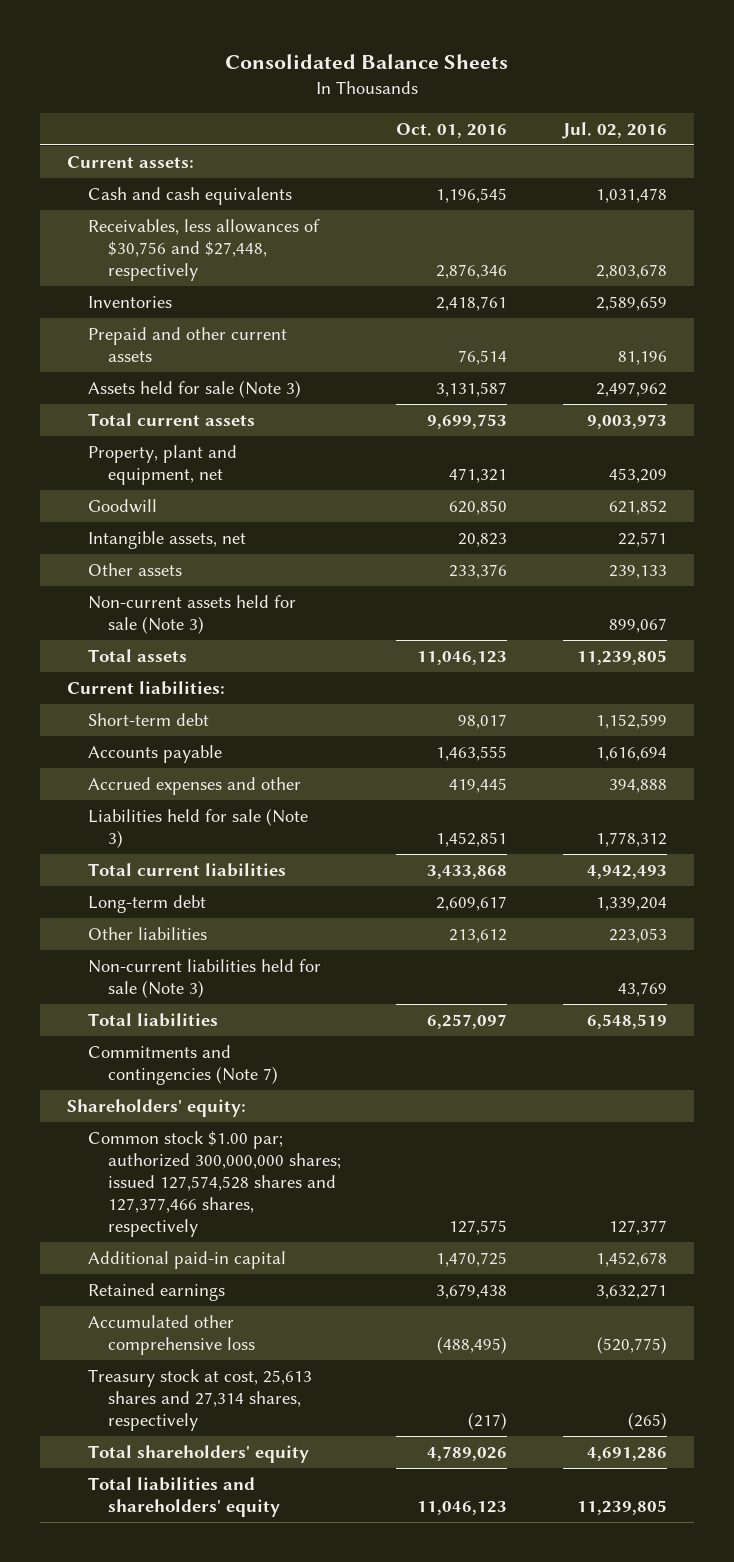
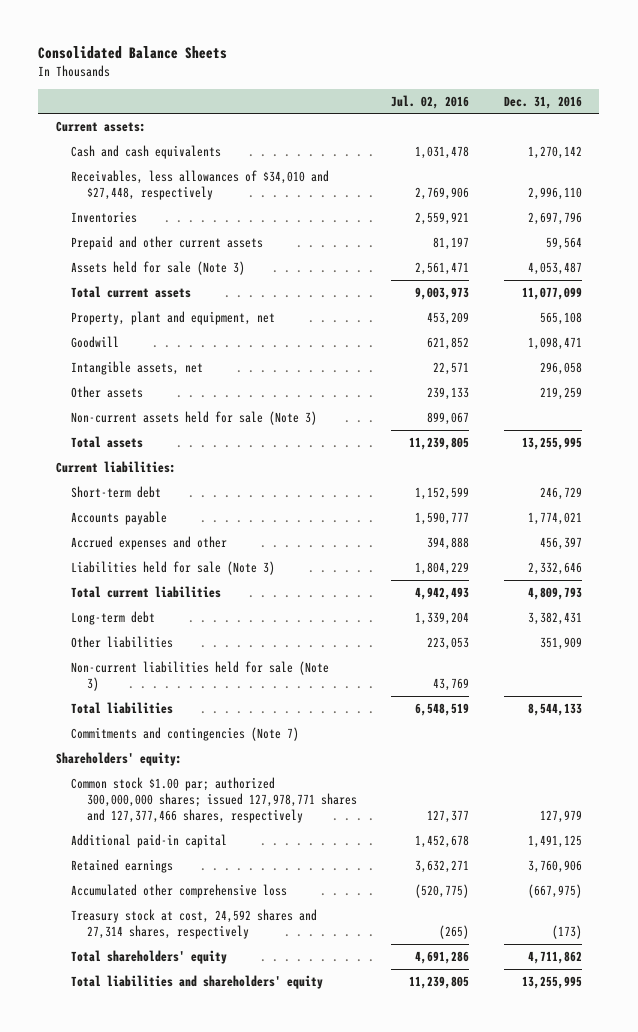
[396,122,508,138] Oct. 01, 2016 -> none
none -> [504,95,583,109] Dec. 31, 2016
[87,219,320,281] Receivables, less allowances of $30,756 and $27,448, respectively -> [71,169,330,201] Receivables, less allowances of $34,010 and $27,448, respectively
[595,263,667,279] 2,803,678 -> [415,187,470,201] 2,769,906
[595,296,667,312] 2,589,659 -> [415,211,470,225] 2,559,921
[617,350,667,365] 81,196 -> [433,236,470,250] 81,197
[595,382,667,398] 2,497,962 -> [415,261,470,275] 2,561,471
[595,747,667,762] 1,616,694 -> [415,511,470,525] 1,590,777
[595,831,667,847] 1,778,312 -> [415,561,470,575] 1,804,229
[87,1131,342,1237] Common stock $1.00 par; authorized 300,000,000 shares; issued 127,574,528 shares and 127,377,466 shares, respectively -> [71,776,357,824] Common stock $1.00 par; authorized 300,000,000 shares; issued 127,978,771 shares and 127,377,466 shares, respectively
[87,1369,312,1431] Treasury stock at cost, 25,613 shares and 27,314 shares, respectively -> [71,908,318,940] Treasury stock at cost, 24,592 shares and 27,314 shares, respectively

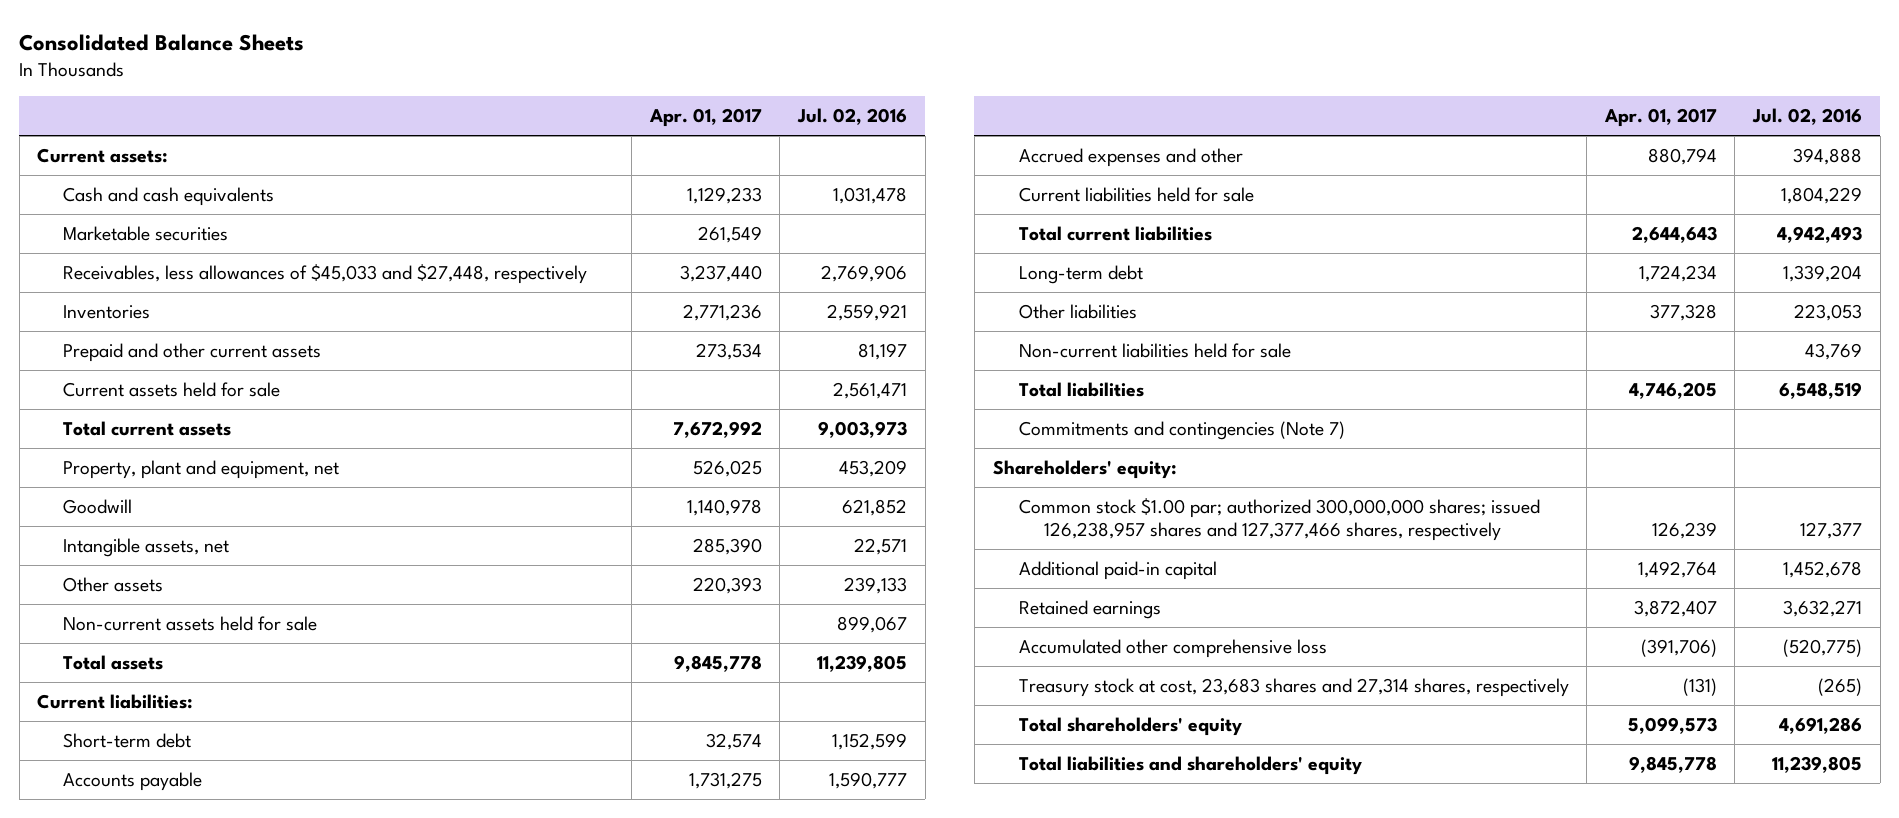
[504,95,583,109] Dec. 31, 2016 -> none
none -> [648,108,762,128] Apr. 01, 2017
none -> [63,226,229,242] Marketable securities
[71,169,330,201] Receivables, less allowances of $34,010 and $27,448, respectively -> [63,264,588,285] Receivables, less allowances of $45,033 and $27,448, respectively
[71,260,246,275] Assets held for sale (Note 3) -> [63,382,281,398] Current assets held for sale
[71,410,318,425] Non-current assets held for sale (Note 3) -> [63,616,318,632] Non-current assets held for sale
[71,560,276,575] Liabilities held for sale (Note 3) -> [1018,187,1254,203] Current liabilities held for sale
[71,660,330,692] Non-current liabilities held for sale (Note 3) -> [1018,343,1291,359] Non-current liabilities held for sale
[71,776,357,824] Common stock $1.00 par; authorized 300,000,000 shares; issued 127,978,771 shares and 127,377,466 shares, respectively -> [1018,498,1540,542] Common stock $1.00 par; authorized 300,000,000 shares; issued 126,238,957 shares and 127,377,466 shares, respectively
[71,908,318,940] Treasury stock at cost, 24,592 shares and 27,314 shares, respectively -> [1018,678,1569,698] Treasury stock at cost, 23,683 shares and 27,314 shares, respectively

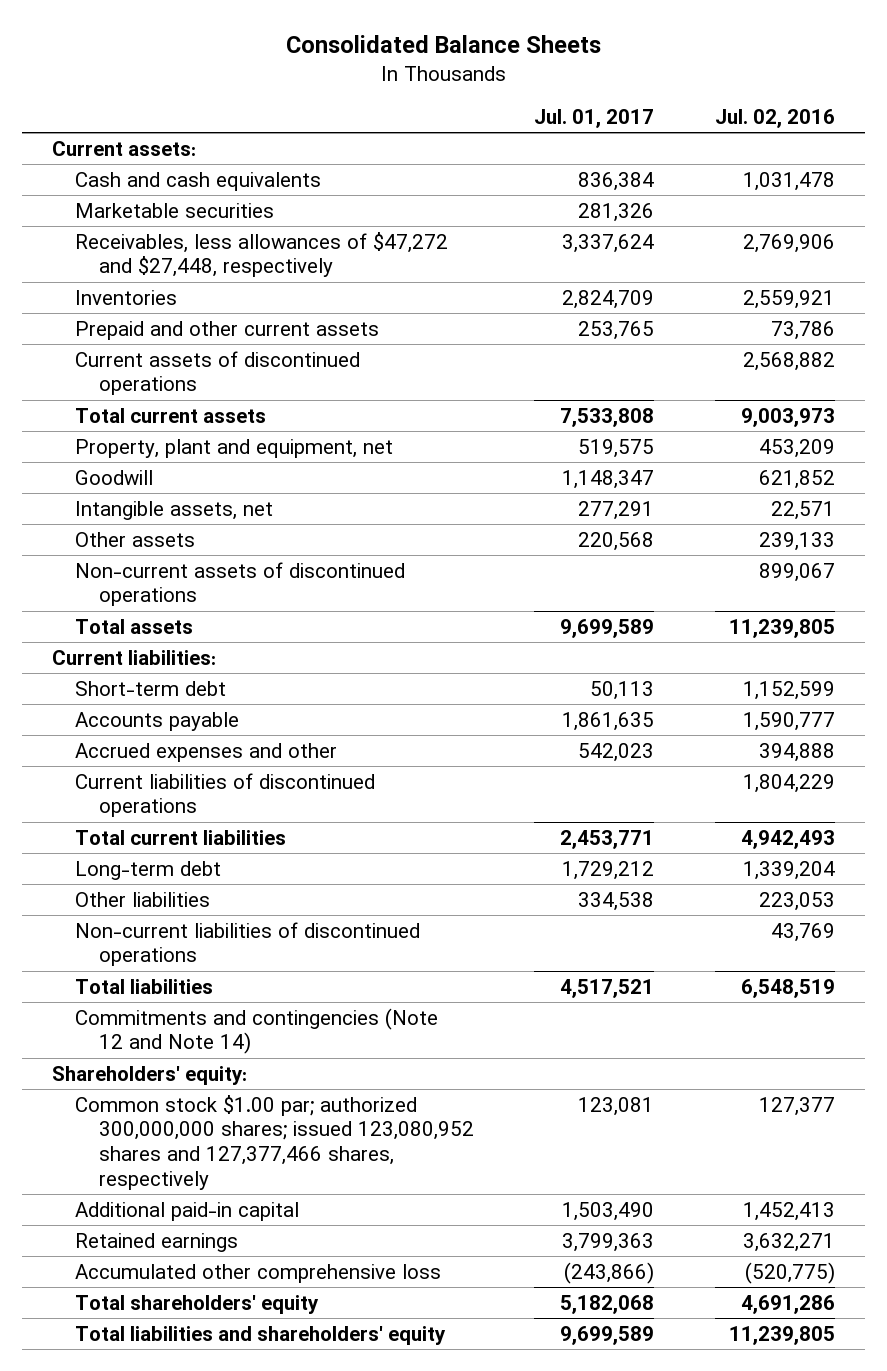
[648,108,762,128] Apr. 01, 2017 -> none
none -> [534,108,655,128] Jul. 01, 2017
[63,264,588,285] Receivables, less allowances of $45,033 and $27,448, respectively -> [75,231,449,278] Receivables, less allowances of $47,272 and $27,448, respectively
[857,343,907,361] 81,197 -> [770,320,835,340] 73,786
[63,382,281,398] Current assets held for sale -> [75,350,361,396] Current assets of discontinued operations
[832,382,907,400] 2,561,471 -> [742,351,835,371] 2,568,882
[63,616,318,632] Non-current assets held for sale -> [75,561,406,607] Non-current assets of discontinued operations
[1018,187,1254,203] Current liabilities held for sale -> [75,772,376,818] Current liabilities of discontinued operations
[1018,343,1291,359] Non-current liabilities held for sale -> [75,921,421,967] Non-current liabilities of discontinued operations
[1018,421,1345,441] Commitments and contingencies (Note 7) -> [75,1007,439,1055] Commitments and contingencies (Note 12 and Note 14)
[1018,498,1540,542] Common stock $1.00 par; authorized 300,000,000 shares; issued 126,238,957 shares and 127,377,466 shares, respectively -> [75,1094,474,1190] Common stock $1.00 par; authorized 300,000,000 shares; issued 123,080,952 shares and 127,377,466 shares, respectively
[1783,561,1863,579] 1,452,678 -> [742,1201,835,1221] 1,452,413
[1018,678,1569,698] Treasury stock at cost, 23,683 shares and 27,314 shares, respectively -> none

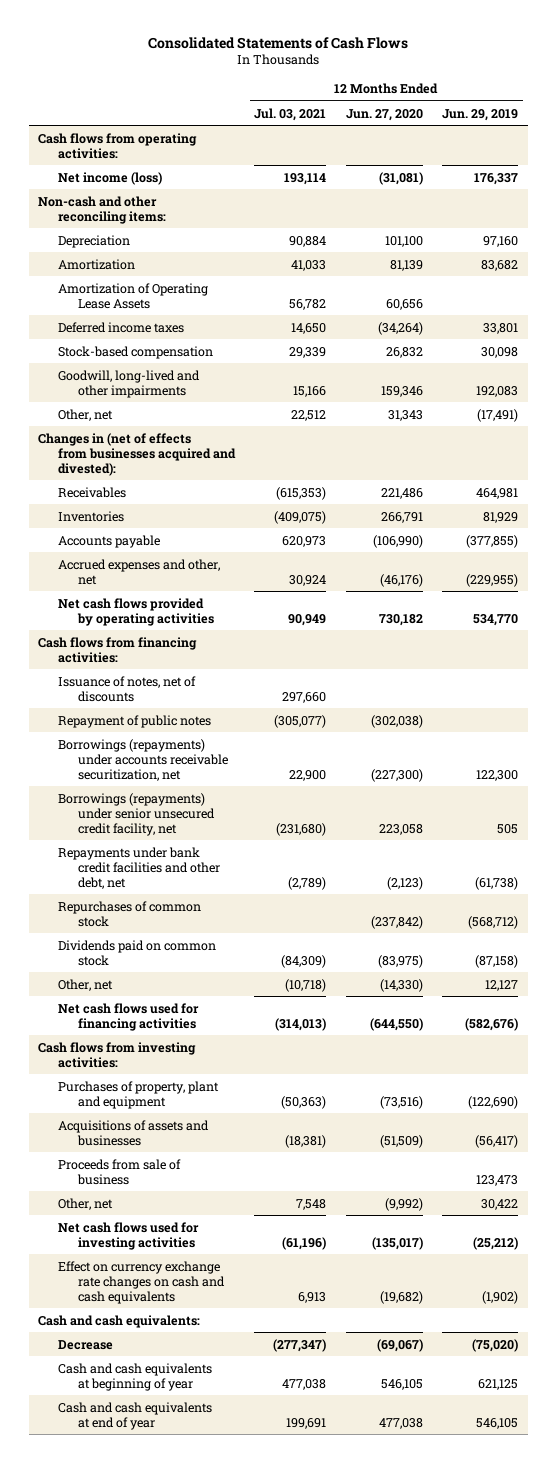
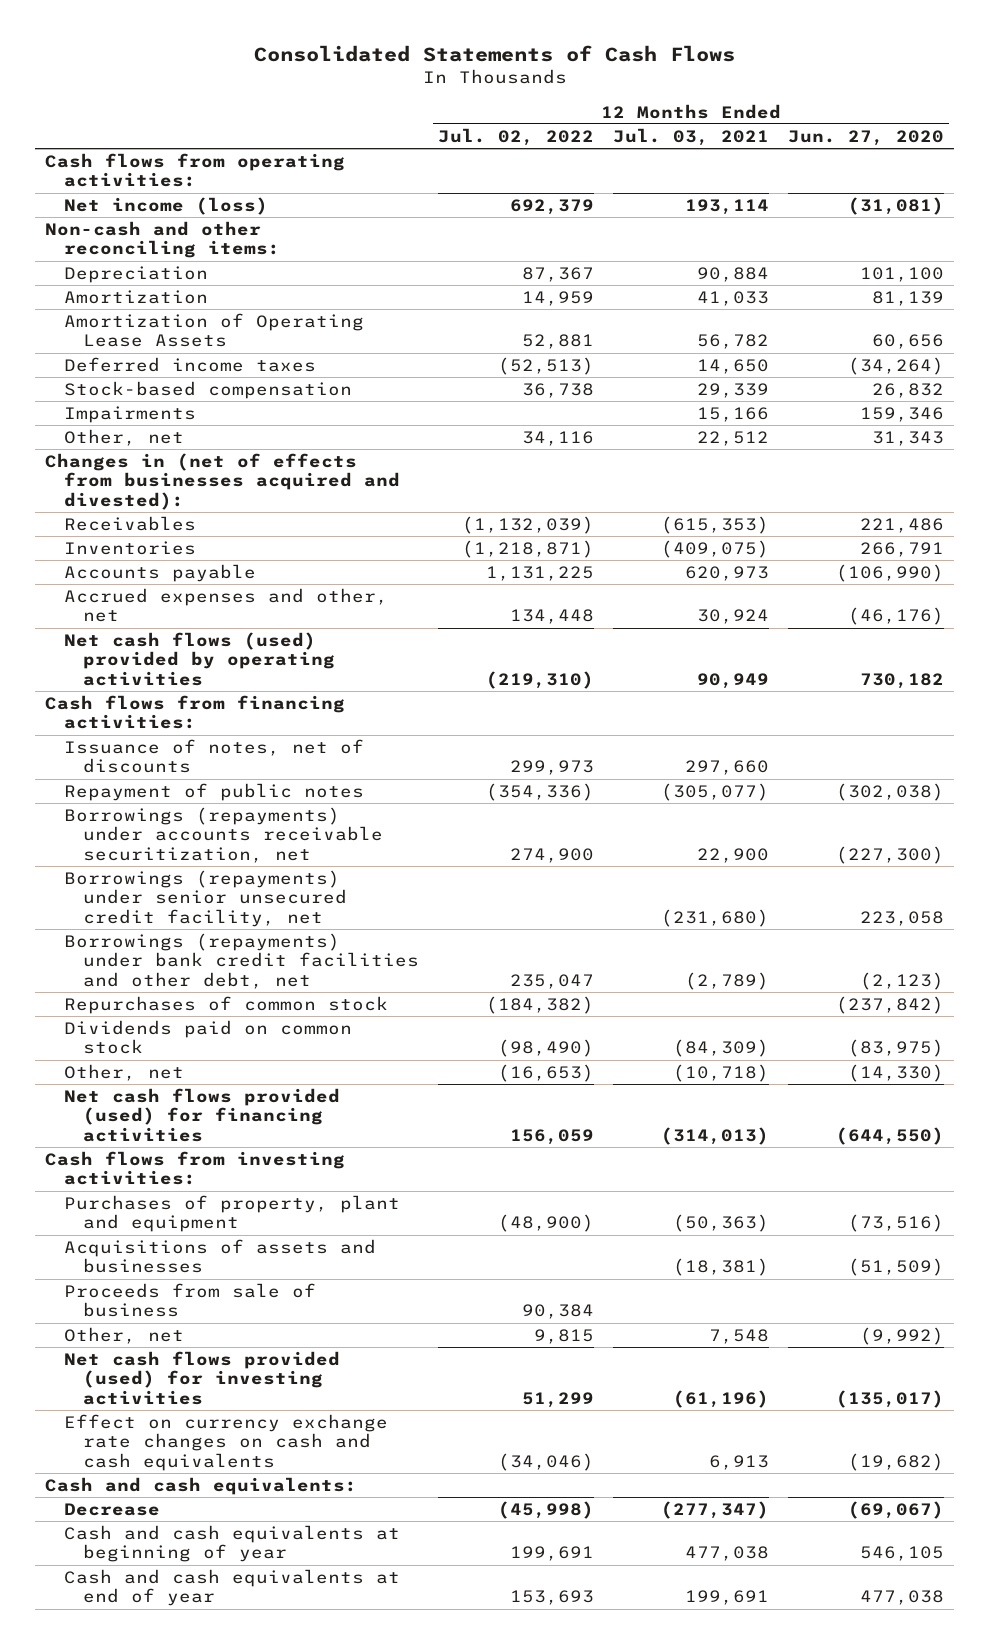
[442,108,519,121] Jun. 29, 2019 -> none
none -> [437,127,594,146] Jul. 02, 2022
[58,369,201,398] Goodwill, long-lived and other impairments -> [63,405,196,423] Impairments
[58,597,214,626] Net cash flows provided by operating activities -> [63,631,335,686] Net cash flows (used) provided by operating activities
[58,846,220,889] Repayments under bank credit facilities and other debt, net -> [63,932,419,989] Borrowings (repayments) under bank credit facilities and other debt, net
[58,1002,200,1031] Net cash flows used for financing activities -> [63,1087,340,1142] Net cash flows provided (used) for financing activities
[58,1221,200,1250] Net cash flows used for investing activities -> [63,1350,340,1405] Net cash flows provided (used) for investing activities

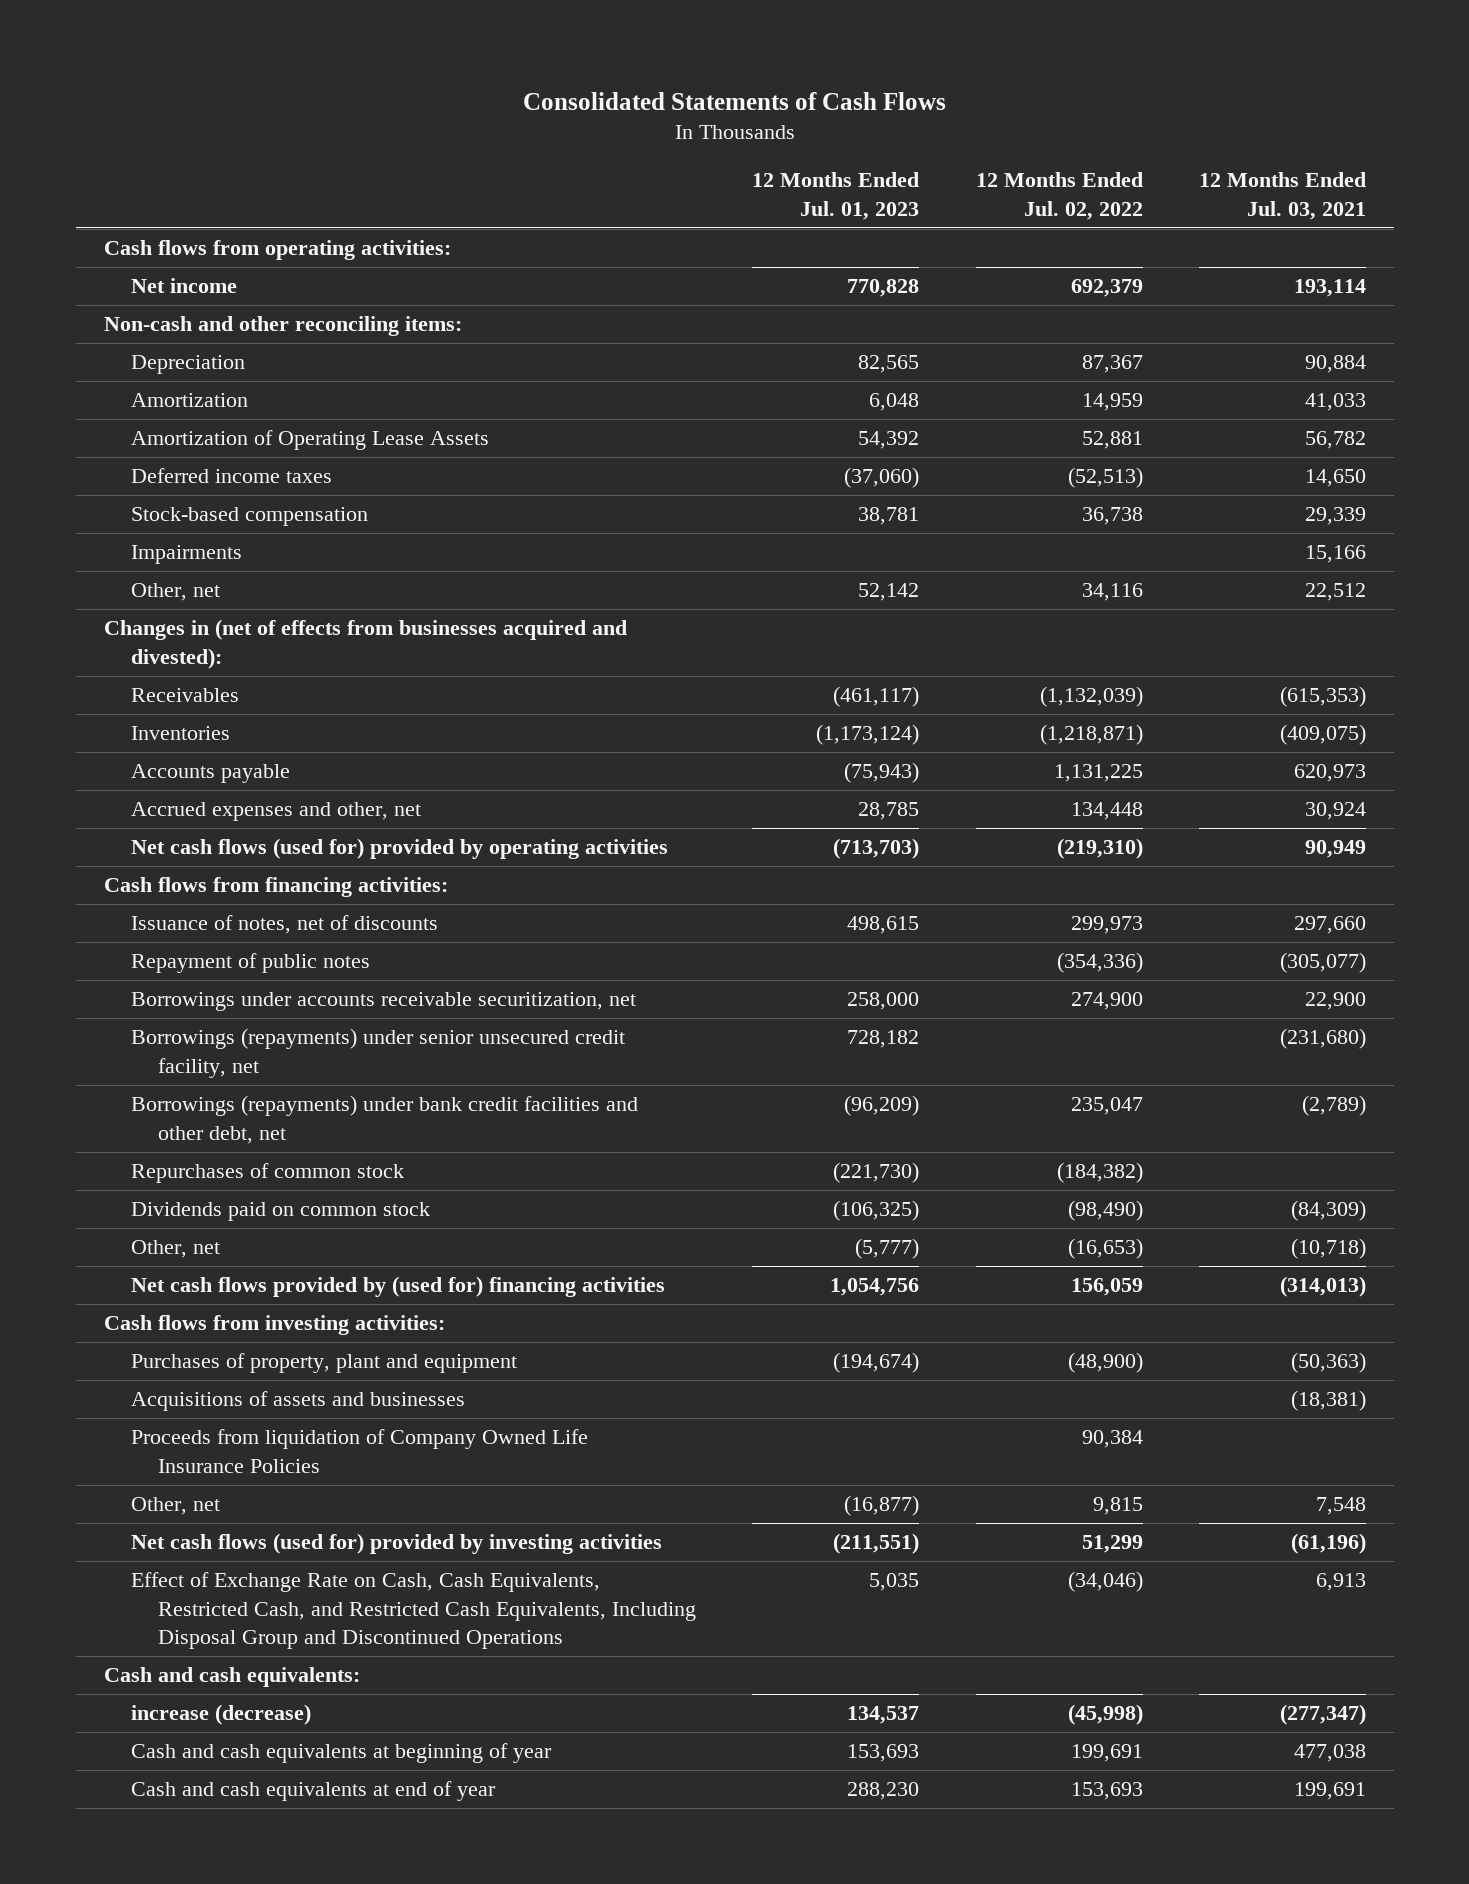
[788,129,945,146] Jun. 27, 2020 -> none
none -> [752,172,920,220] 12 Months Ended Jul. 01, 2023
[63,196,268,215] Net income (loss) -> [130,278,237,294] Net income
[63,631,335,686] Net cash flows (used) provided by operating activities -> [130,838,668,860] Net cash flows (used for) provided by operating activities
[63,806,383,863] Borrowings (repayments) under accounts receivable securitization, net -> [130,992,636,1012] Borrowings under accounts receivable securitization, net
[63,1087,340,1142] Net cash flows provided (used) for financing activities -> [130,1276,665,1298] Net cash flows provided by (used for) financing activities
[63,1282,316,1318] Proceeds from sale of business -> [130,1429,588,1473] Proceeds from liquidation of Company Owned Life Insurance Policies
[63,1350,340,1405] Net cash flows provided (used) for investing activities -> [130,1533,662,1555] Net cash flows (used for) provided by investing activities
[63,1413,388,1471] Effect on currency exchange rate changes on cash and cash equivalents -> [130,1572,697,1649] Effect of Exchange Rate on Cash, Cash Equivalents, Restricted Cash, and Restricted Cash Equivalents, Including Disposal Group and Discontinued Operations
[63,1502,160,1516] Decrease -> [130,1704,311,1726] increase (decrease)

